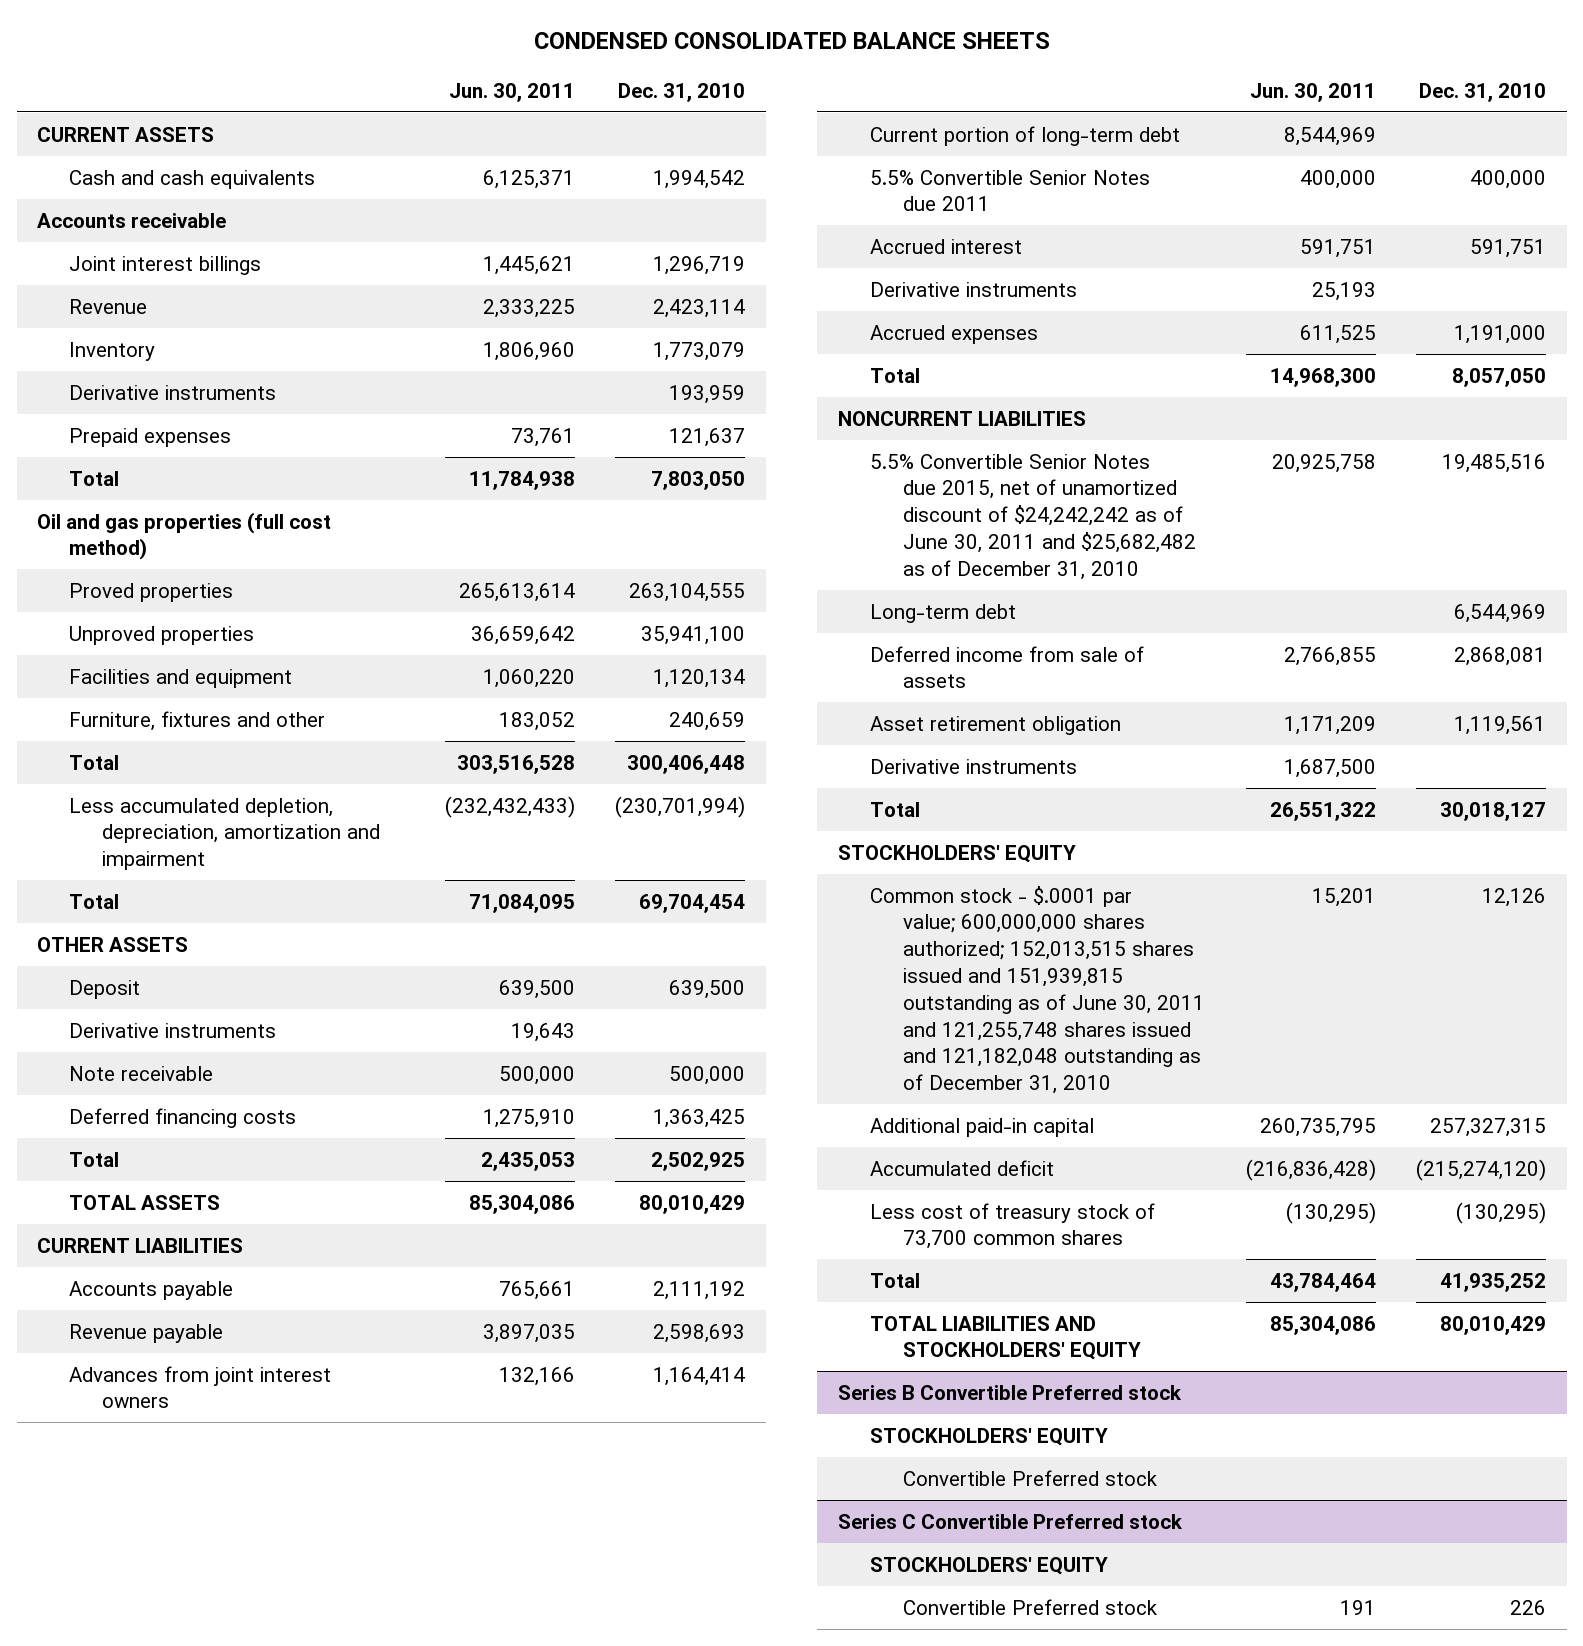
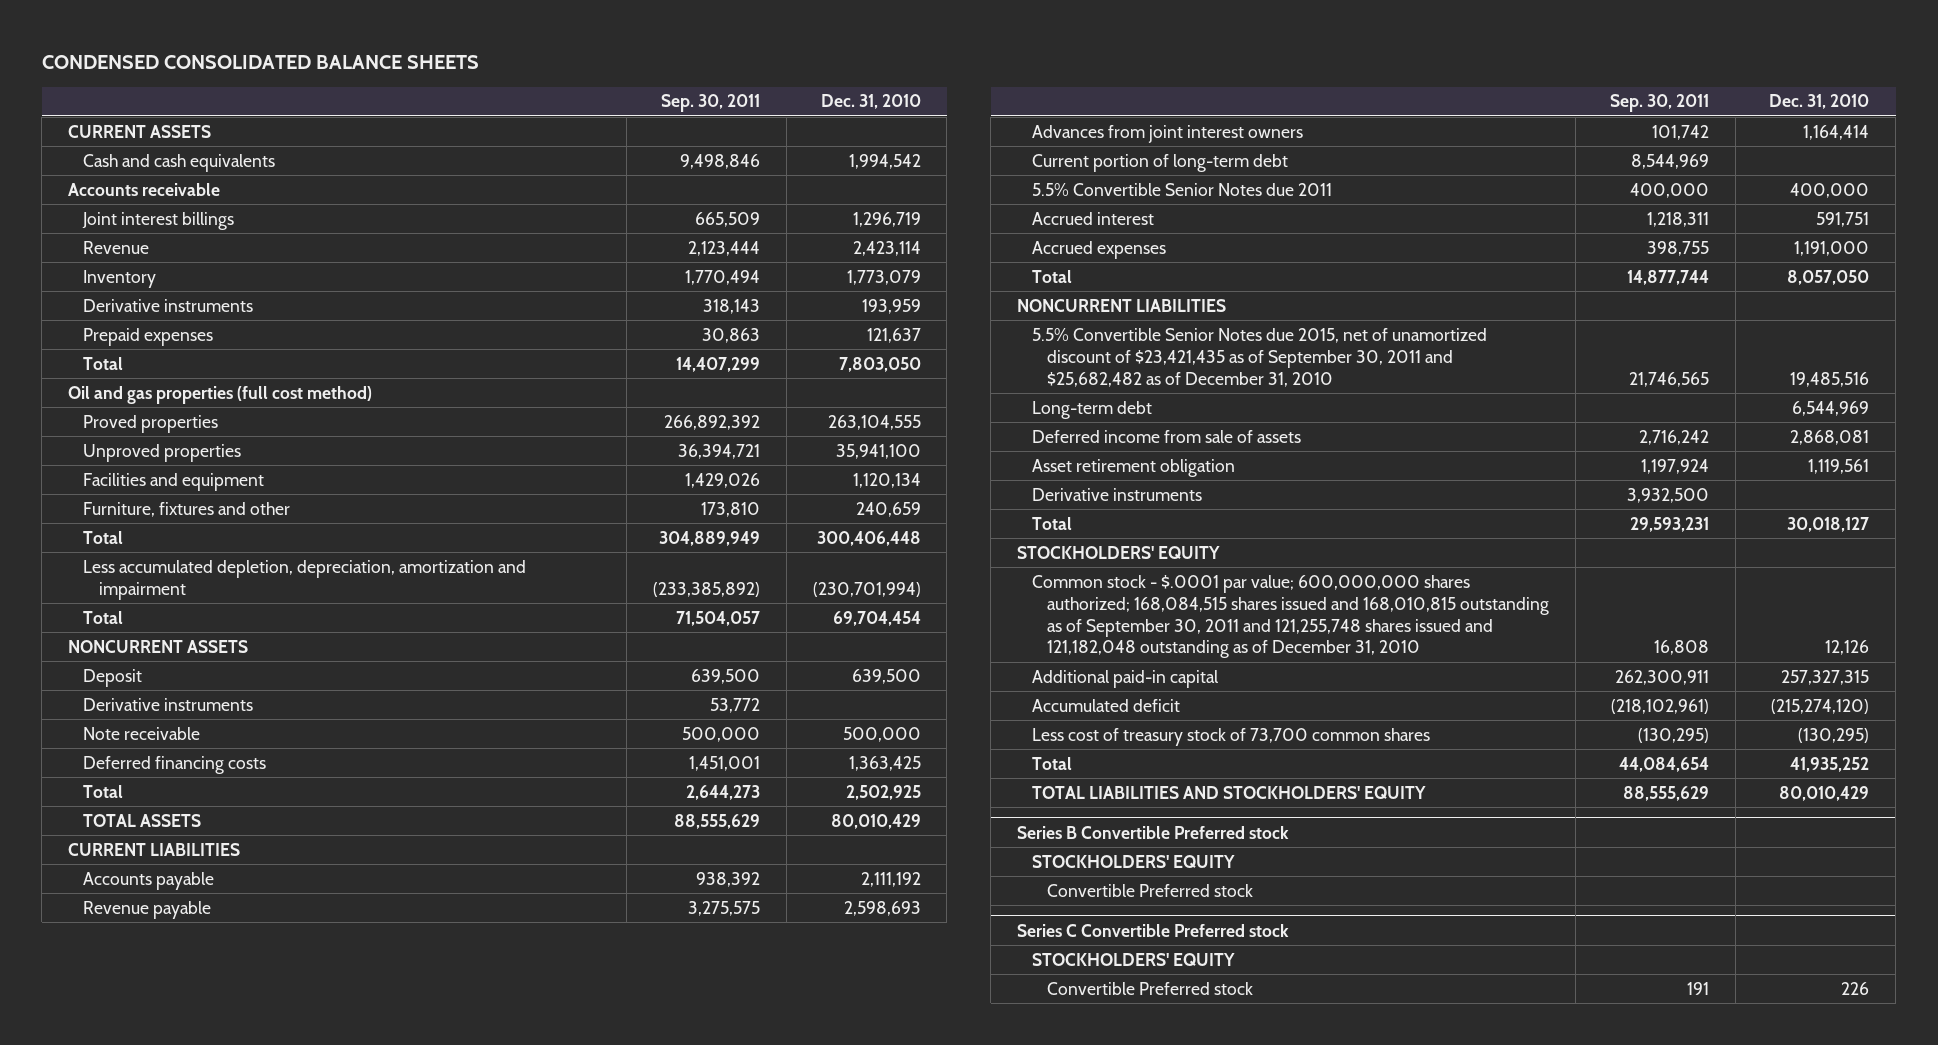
[448,82,575,102] Jun. 30, 2011 -> none
none -> [661,94,761,113] Sep. 30, 2011
[36,936,188,952] OTHER ASSETS -> [68,639,249,653] NONCURRENT ASSETS
[870,281,1078,297] Derivative instruments -> none
[870,453,1196,580] 5.5% Convertible Senior Notes due 2015, net of unamortized discount of $24,242,242 as of June 30, 2011 and $25,682,482 as of December 31, 2010 -> [1032,327,1488,387] 5.5% Convertible Senior Notes due 2015, net of unamortized discount of $23,421,435 as of September 30, 2011 and $25,682,482 as of December 31, 2010
[870,885,1205,1095] Common stock - $.0001 par value; 600,000,000 shares authorized; 152,013,515 shares issued and 151,939,815 outstanding as of June 30, 2011 and 121,255,748 shares issued and 121,182,048 outstanding as of December 31, 2010 -> [1032,574,1550,659] Common stock - $.0001 par value; 600,000,000 shares authorized; 168,084,515 shares issued and 168,010,815 outstanding as of September 30, 2011 and 121,255,748 shares issued and 121,182,048 outstanding as of December 31, 2010

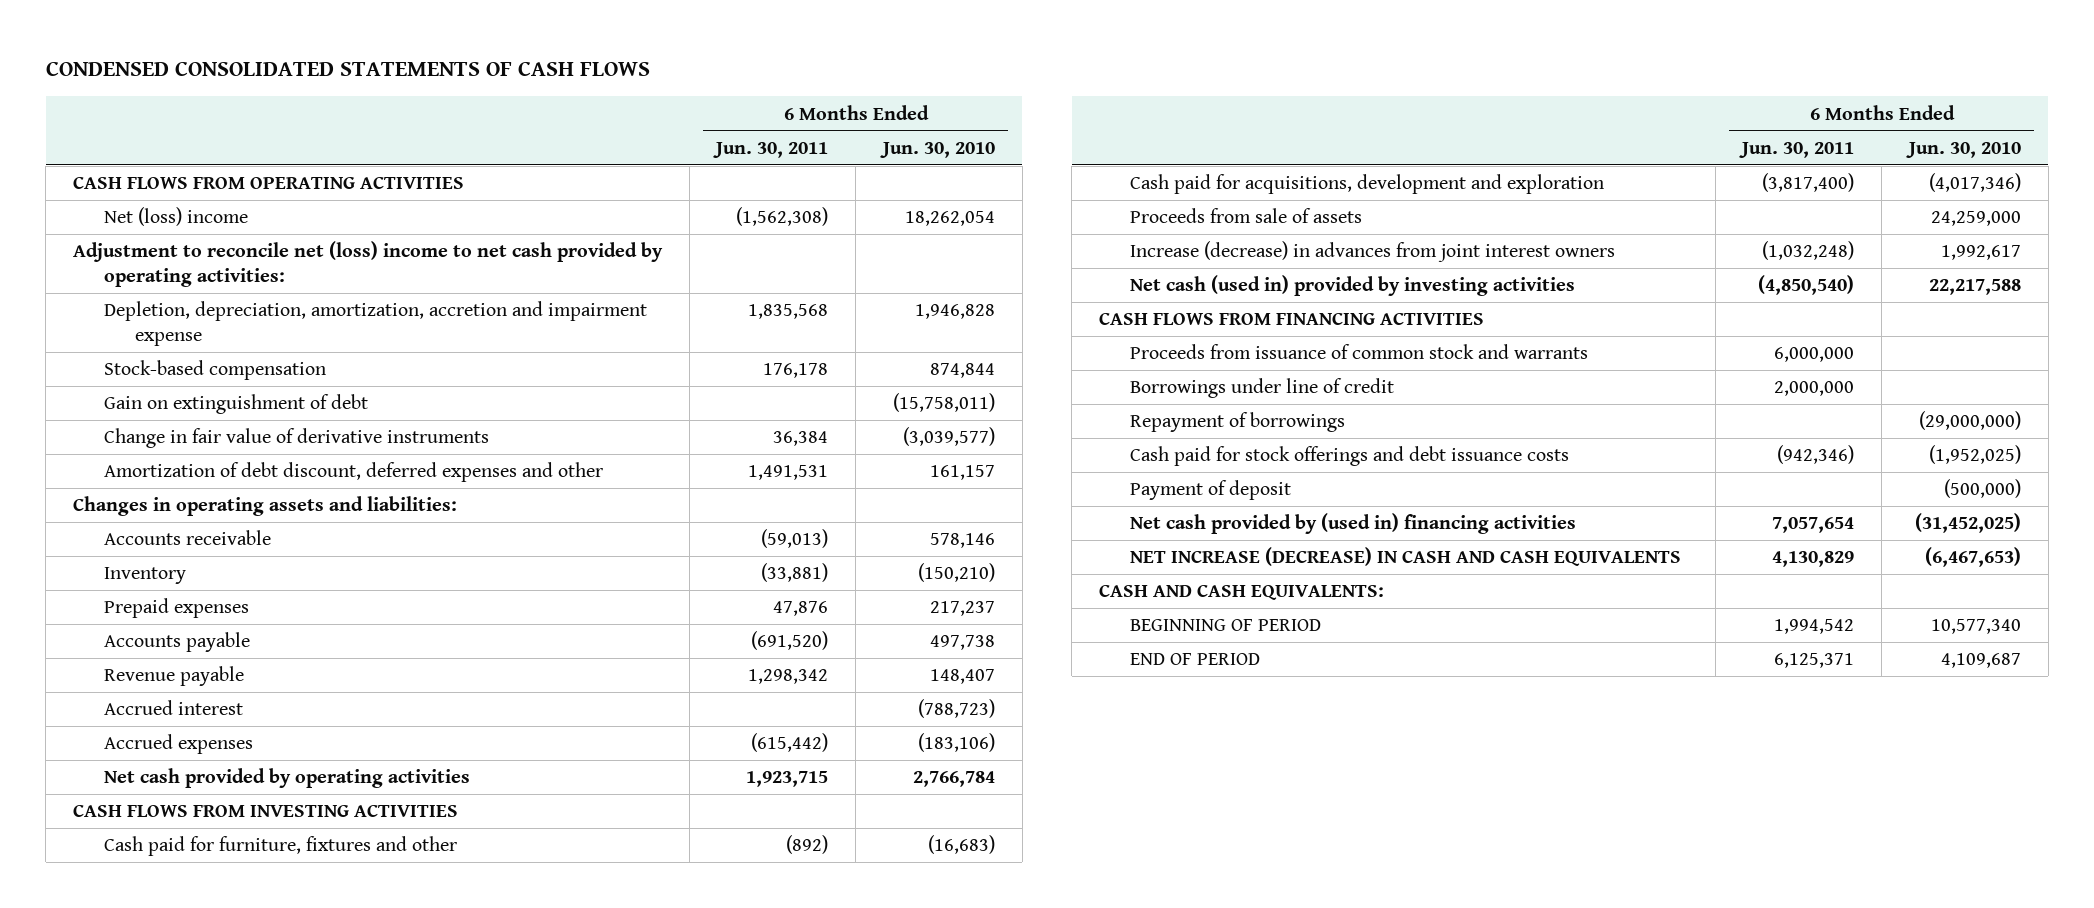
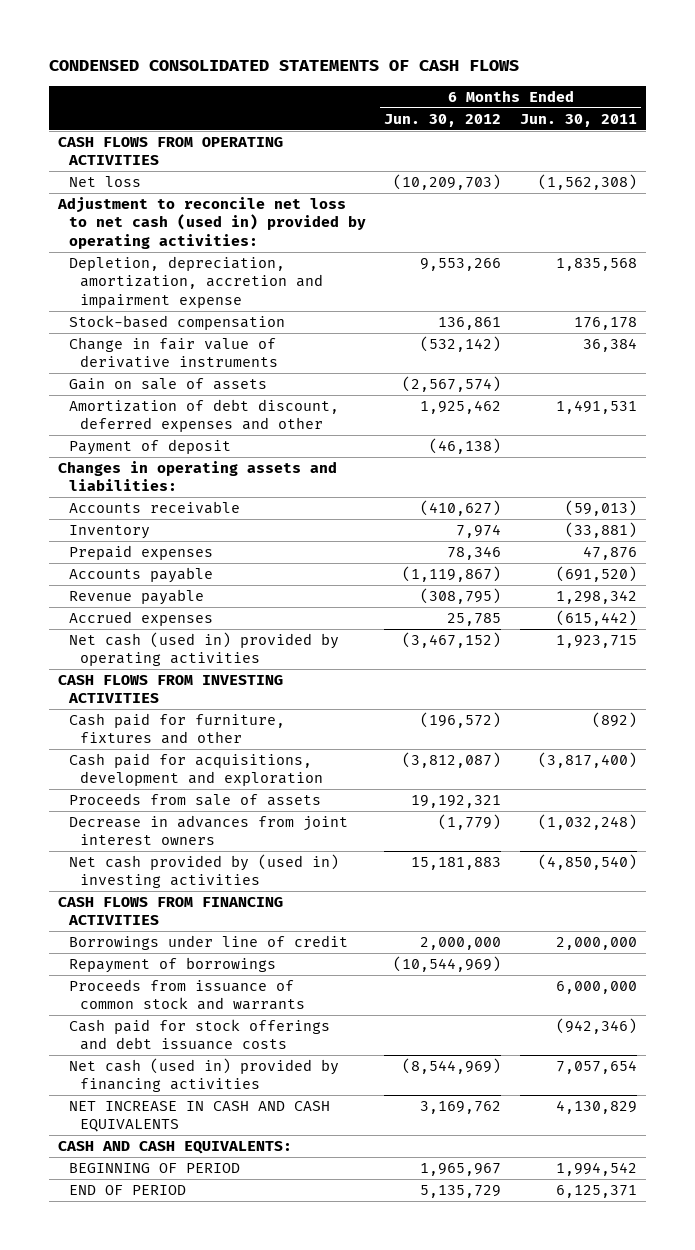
[879,141,995,158] Jun. 30, 2010 -> none
none -> [384,113,502,127] Jun. 30, 2012
[104,207,249,227] Net (loss) income -> [68,176,141,188] Net loss
[72,241,663,287] Adjustment to reconcile net (loss) income to net cash provided by operating activities: -> [57,197,366,249] Adjustment to reconcile net loss to net cash (used in) provided by operating activities:
[104,394,369,415] Gain on extinguishment of debt -> none
none -> [68,378,267,391] Gain on sale of assets
[1130,480,1292,501] Payment of deposit -> [68,439,231,456] Payment of deposit
[104,700,244,716] Accrued interest -> none
[104,768,471,789] Net cash provided by operating activities -> [68,632,339,667] Net cash (used in) provided by operating activities
[1130,241,1616,263] Increase (decrease) in advances from joint interest owners -> [68,815,348,846] Decrease in advances from joint interest owners
[1130,275,1576,297] Net cash (used in) provided by investing activities -> [68,854,339,889] Net cash provided by (used in) investing activities
[1130,344,1589,360] Proceeds from issuance of common stock and warrants -> [68,979,305,1011] Proceeds from issuance of common stock and warrants
[1130,513,1577,535] Net cash provided by (used in) financing activities -> [68,1058,339,1093] Net cash (used in) provided by financing activities
[1130,547,1682,567] NET INCREASE (DECREASE) IN CASH AND CASH EQUIVALENTS -> [68,1101,330,1133] NET INCREASE IN CASH AND CASH EQUIVALENTS

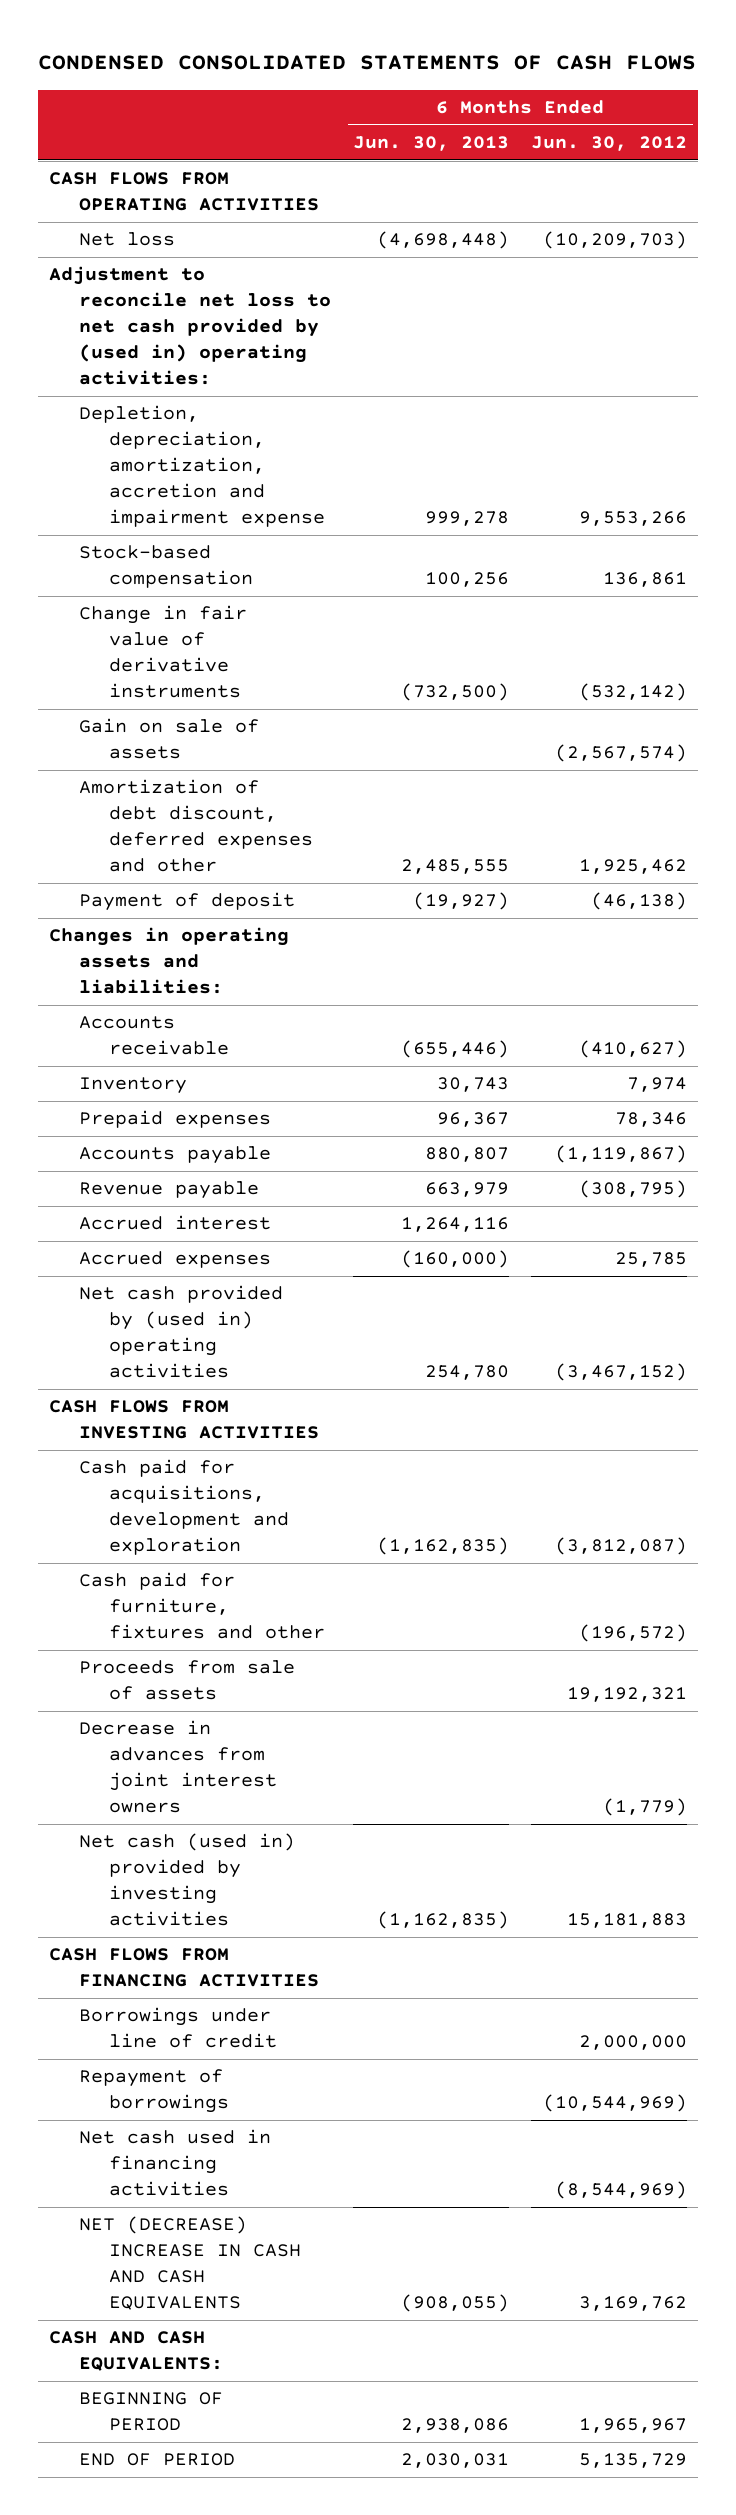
[519,113,637,127] Jun. 30, 2011 -> none
none -> [353,136,510,152] Jun. 30, 2013
[57,197,366,249] Adjustment to reconcile net loss to net cash (used in) provided by operating activities: -> [49,266,332,386] Adjustment to reconcile net loss to net cash provided by (used in) operating activities:
none -> [79,1215,272,1231] Accrued interest
[68,632,339,667] Net cash (used in) provided by operating activities -> [79,1285,284,1379] Net cash provided by (used in) operating activities
[68,713,285,745] Cash paid for furniture, fixtures and other -> [79,1572,326,1640] Cash paid for furniture, fixtures and other
[68,854,339,889] Net cash provided by (used in) investing activities -> [79,1833,296,1927] Net cash (used in) provided by investing activities
[68,979,305,1011] Proceeds from issuance of common stock and warrants -> none
[68,1019,330,1051] Cash paid for stock offerings and debt issuance costs -> none
[68,1058,339,1093] Net cash (used in) provided by financing activities -> [79,2129,272,2197] Net cash used in financing activities
[68,1101,330,1133] NET INCREASE IN CASH AND CASH EQUIVALENTS -> [79,2216,302,2311] NET (DECREASE) INCREASE IN CASH AND CASH EQUIVALENTS

